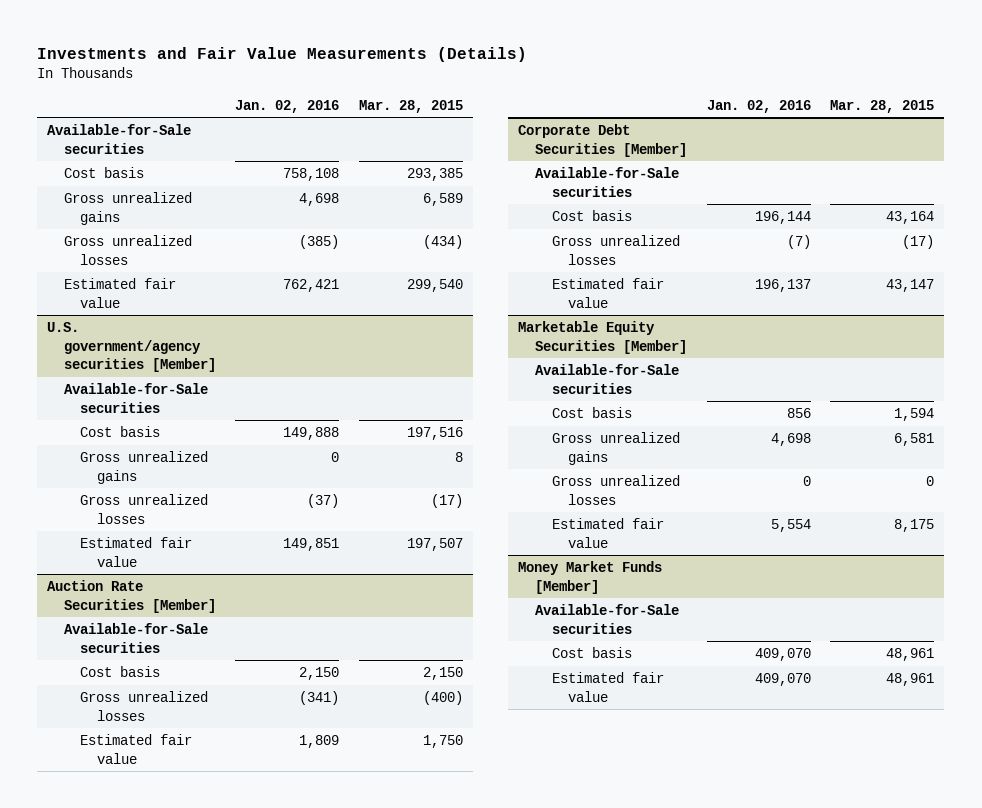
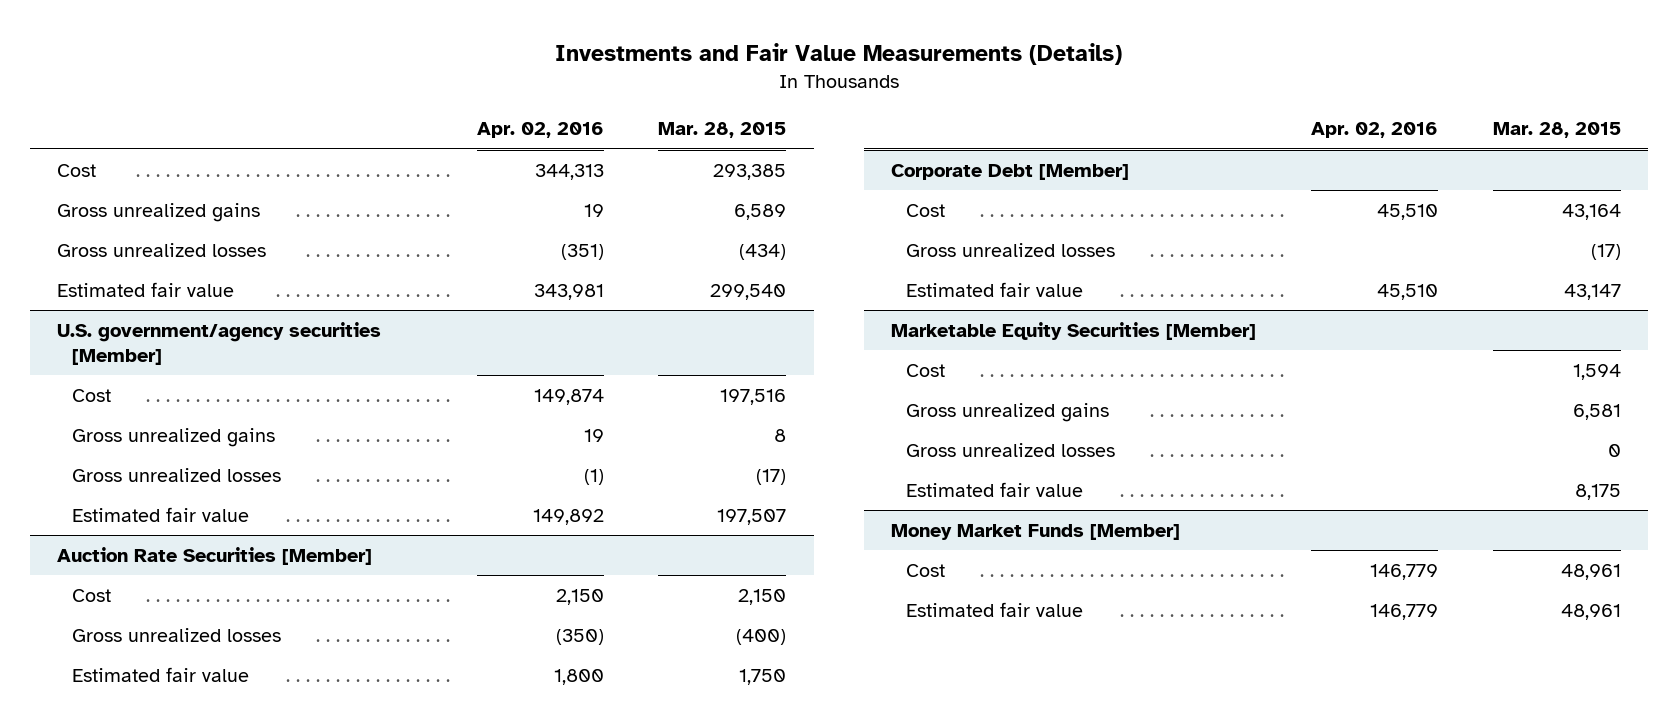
[235,99,340,113] Jan. 02, 2016 -> none
none -> [476,122,604,139] Apr. 02, 2016
[47,124,192,154] Available-for-Sale securities -> none
[63,167,144,179] Cost basis -> [57,164,97,178] Cost
[63,383,208,413] Available-for-Sale securities -> none
[80,426,161,438] Cost basis -> [72,389,112,403] Cost
[63,623,208,653] Available-for-Sale securities -> none
[80,666,161,678] Cost basis -> [72,589,112,603] Cost
[534,167,679,197] Available-for-Sale securities -> none
[518,124,687,157] Corporate Debt Securities [Member] -> [891,164,1130,181] Corporate Debt [Member]
[551,210,632,222] Cost basis -> [906,204,946,218] Cost
[534,364,679,394] Available-for-Sale securities -> none
[551,407,632,419] Cost basis -> [906,364,946,378] Cost
[534,604,679,634] Available-for-Sale securities -> none
[551,647,632,659] Cost basis -> [906,564,946,578] Cost

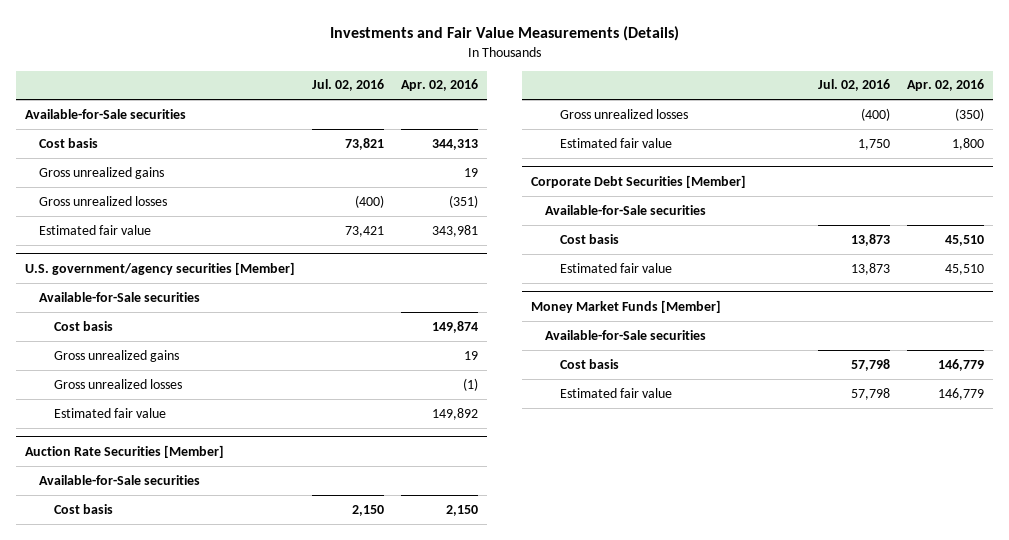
[658,122,787,139] Mar. 28, 2015 -> none
none -> [312,79,385,92] Jul. 02, 2016
none -> [24,108,186,119] Available-for-Sale securities
[57,164,97,178] Cost -> [39,137,99,148] Cost basis
none -> [39,291,201,302] Available-for-Sale securities
[72,389,112,403] Cost -> [53,320,113,331] Cost basis
none -> [39,474,201,485] Available-for-Sale securities
[72,589,112,603] Cost -> [53,503,113,514] Cost basis
[906,243,1116,258] Gross unrealized losses -> none
[891,164,1130,181] Corporate Debt [Member] -> [530,174,746,188] Corporate Debt Securities [Member]
none -> [545,204,707,215] Available-for-Sale securities
[906,204,946,218] Cost -> [559,233,619,244] Cost basis
[891,322,1257,341] Marketable Equity Securities [Member] -> none
[906,364,946,378] Cost -> none
[906,403,1110,423] Gross unrealized gains -> none
[906,443,1116,458] Gross unrealized losses -> none
[906,482,1084,498] Estimated fair value -> none
none -> [545,329,707,340] Available-for-Sale securities
[906,564,946,578] Cost -> [559,358,619,369] Cost basis

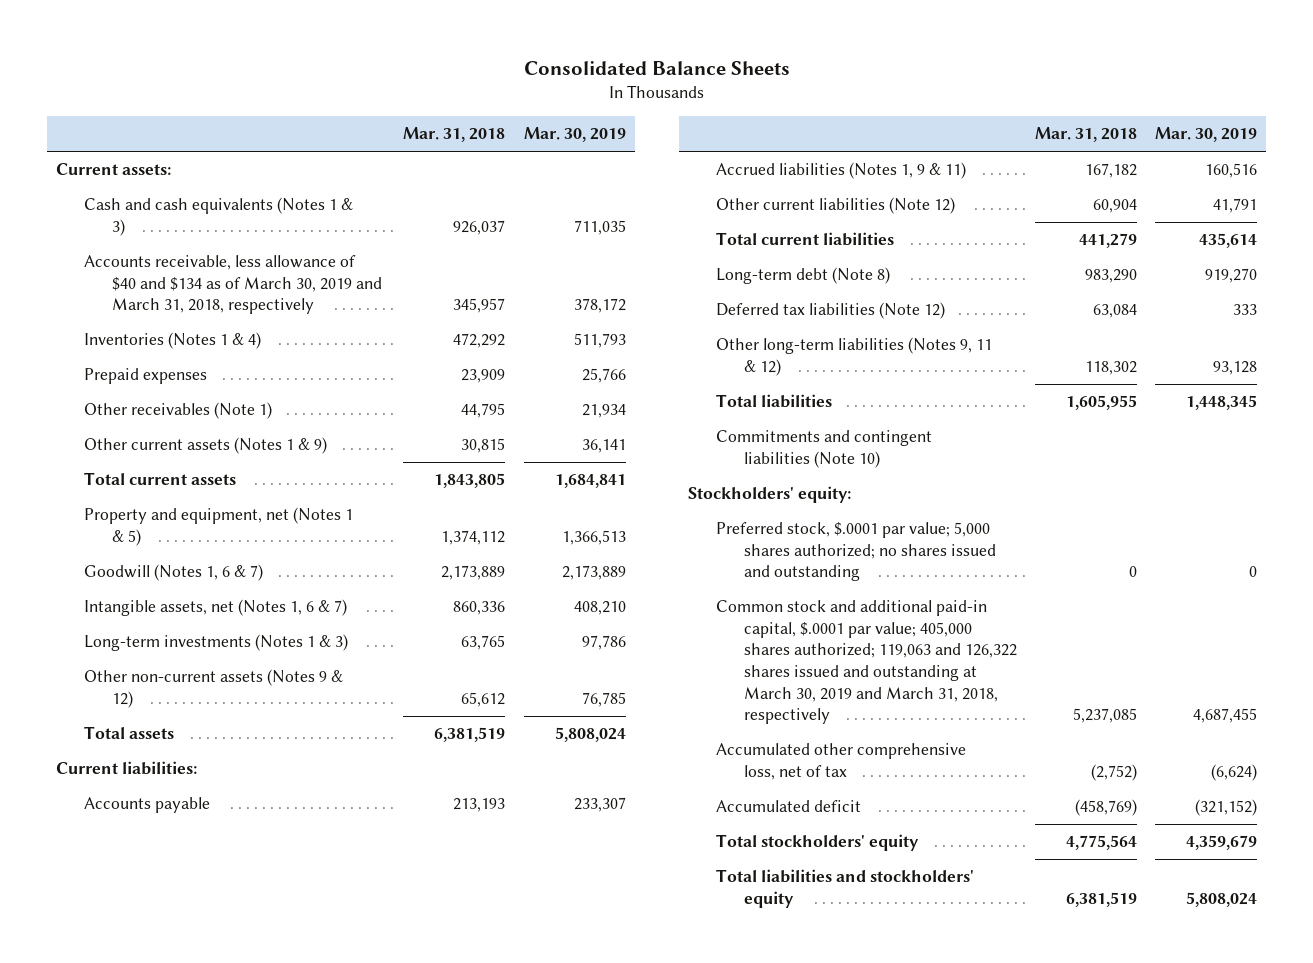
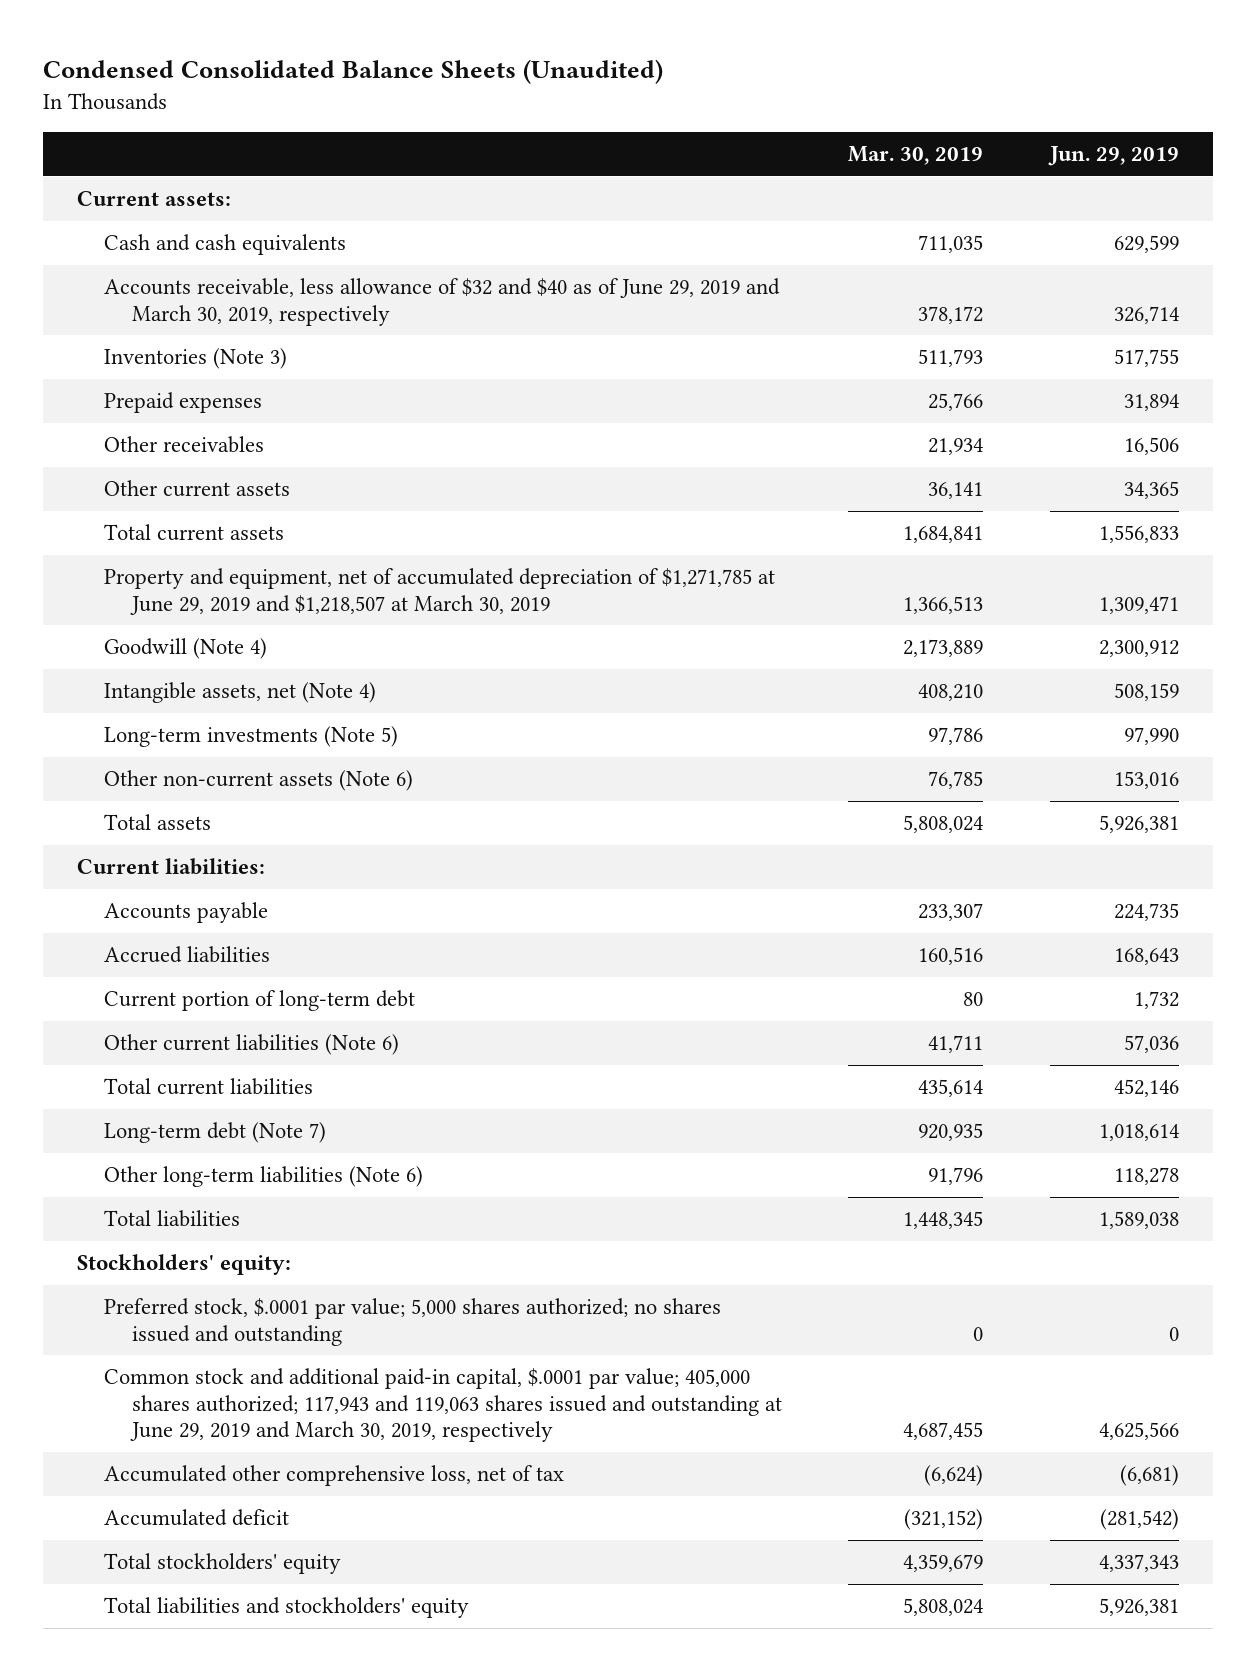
[523,60,790,75] Consolidated Balance Sheets -> [43,59,664,85] Condensed Consolidated Balance Sheets (Unaudited)
[403,127,506,143] Mar. 31, 2018 -> none
none -> [1048,146,1180,167] Jun. 29, 2019
[84,197,354,236] Cash and cash equivalents (Notes 1 & 3) -> [104,234,347,256] Cash and cash equivalents
[84,255,383,315] Accounts receivable, less allowance of $40 and $134 as of March 30, 2019 and March 31, 2018, respectively -> [104,278,781,326] Accounts receivable, less allowance of $32 and $40 as of June 29, 2019 and March 30, 2019, respectively
[84,332,262,350] Inventories (Notes 1 & 4) -> [104,348,288,370] Inventories (Note 3)
[84,402,273,420] Other receivables (Note 1) -> [104,436,265,454] Other receivables
[84,437,328,455] Other current assets (Notes 1 & 9) -> [104,480,291,498] Other current assets
[84,507,354,546] Property and equipment, net (Notes 1 & 5) -> [104,568,776,615] Property and equipment, net of accumulated depreciation of $1,271,785 at June 29, 2019 and $1,218,507 at March 30, 2019
[84,564,264,582] Goodwill (Notes 1, 6 & 7) -> [104,638,268,660] Goodwill (Note 4)
[84,599,348,617] Intangible assets, net (Notes 1, 6 & 7) -> [104,682,377,704] Intangible assets, net (Note 4)
[84,634,349,652] Long-term investments (Notes 1 & 3) -> [104,726,399,748] Long-term investments (Note 5)
[84,669,344,708] Other non-current assets (Notes 9 & 12) -> [104,770,414,792] Other non-current assets (Note 6)
[715,162,966,180] Accrued liabilities (Notes 1, 9 & 11) -> [104,946,271,964] Accrued liabilities
none -> [104,990,416,1012] Current portion of long-term debt
[715,197,955,215] Other current liabilities (Note 12) -> [104,1034,400,1056] Other current liabilities (Note 6)
[1212,198,1257,214] 41,791 -> [928,1035,984,1054] 41,711
[715,302,945,320] Deferred tax liabilities (Note 12) -> none
[715,267,890,285] Long-term debt (Note 8) -> [104,1122,327,1144] Long-term debt (Note 7)
[1204,268,1257,284] 919,270 -> [918,1123,984,1142] 920,935
[715,337,992,376] Other long-term liabilities (Notes 9, 11 & 12) -> [104,1166,424,1188] Other long-term liabilities (Note 6)
[1212,360,1257,375] 93,128 -> [928,1167,984,1186] 91,796
[715,430,932,468] Commitments and contingent liabilities (Note 10) -> none
[715,600,1017,725] Common stock and additional paid-in capital, $.0001 par value; 405,000 shares authorized; 119,063 and 126,322 shares issued and outstanding at March 30, 2019 and March 31, 2018, respectively -> [104,1368,782,1443] Common stock and additional paid-in capital, $.0001 par value; 405,000 shares authorized; 117,943 and 119,063 shares issued and outstanding at June 29, 2019 and March 30, 2019, respectively

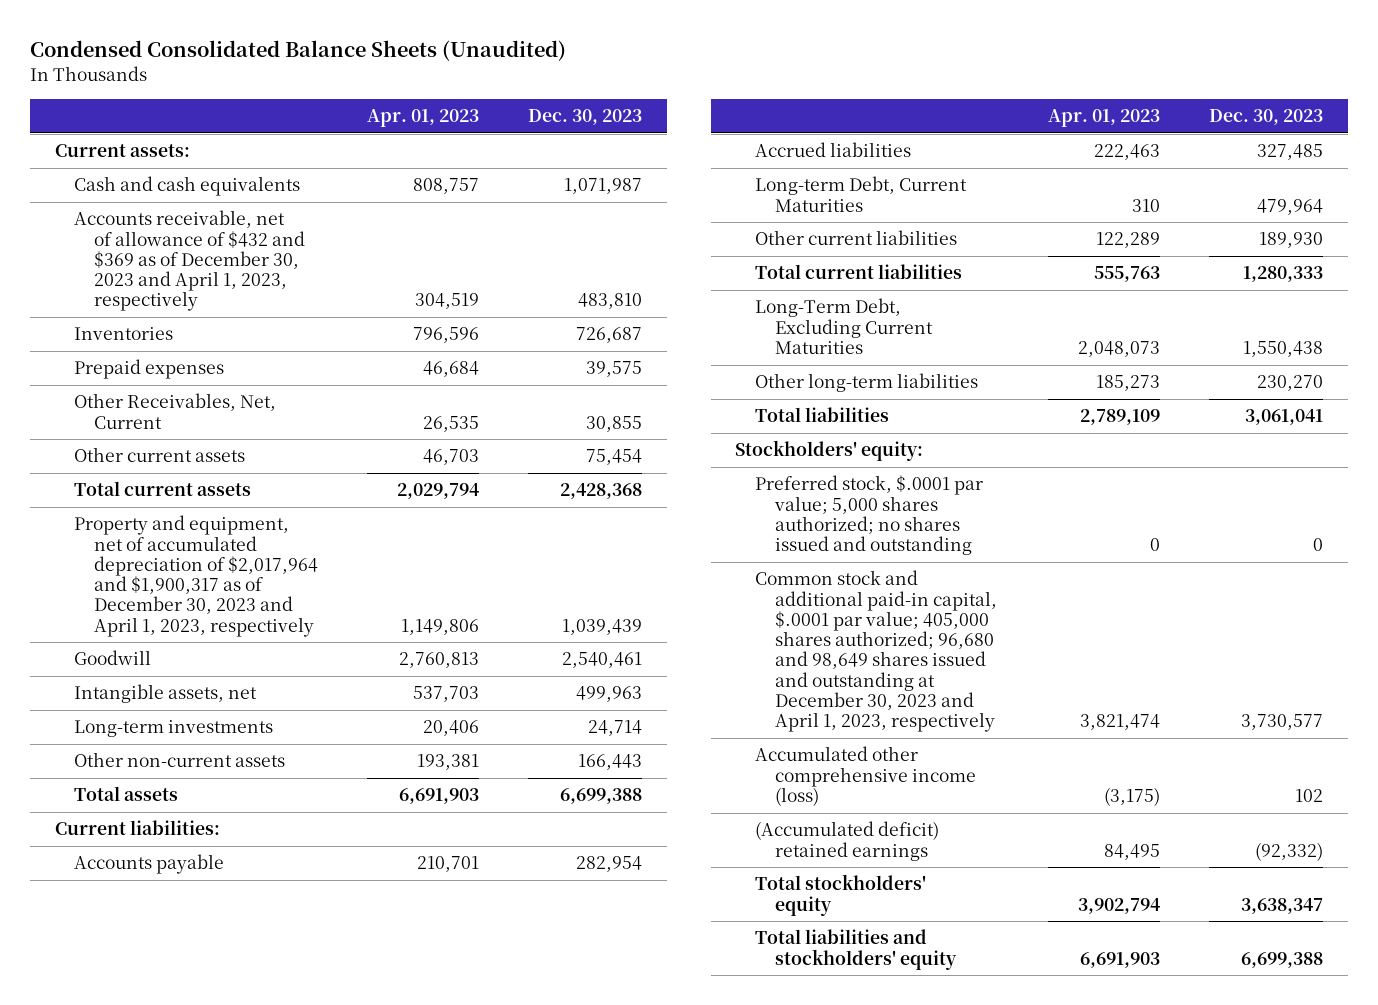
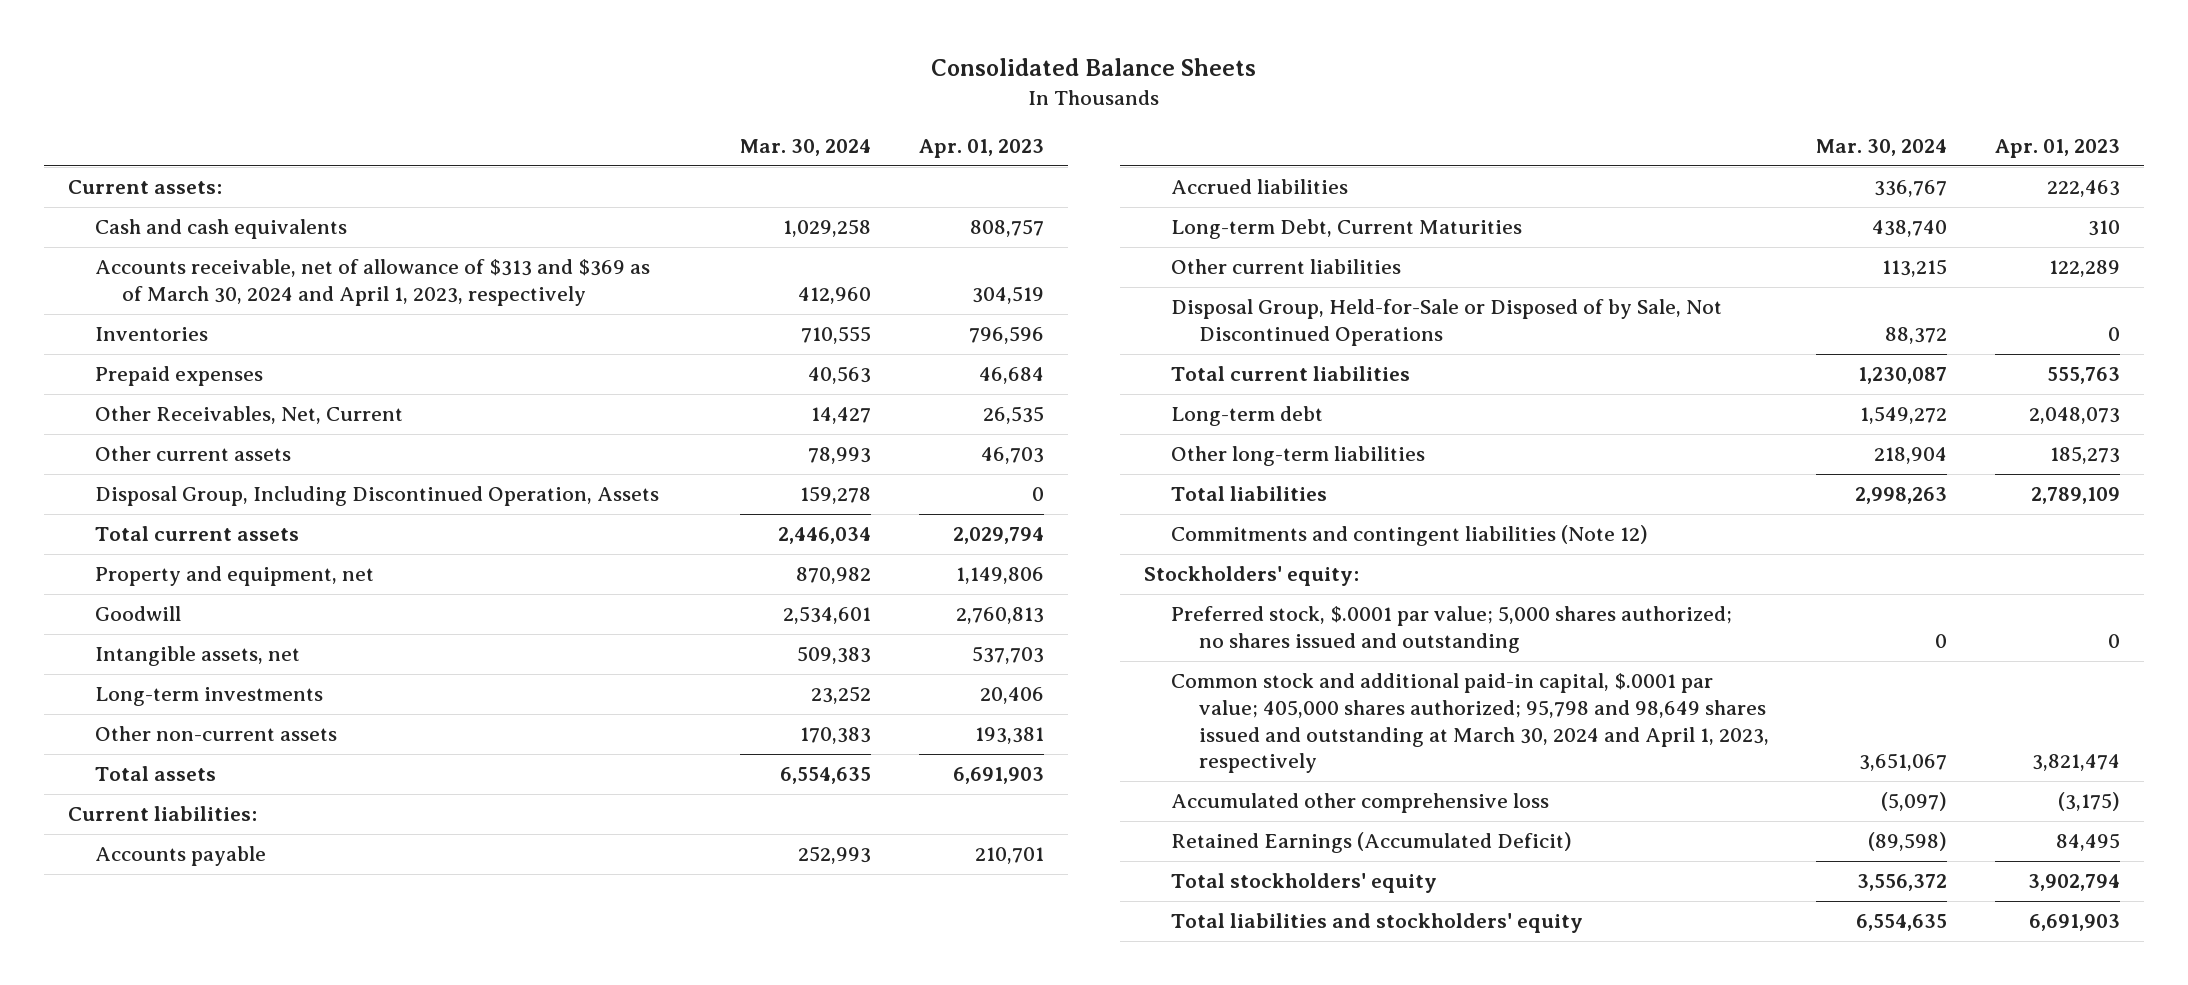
[30,40,567,62] Condensed Consolidated Balance Sheets (Unaudited) -> [931,58,1257,77] Consolidated Balance Sheets
[528,108,643,125] Dec. 30, 2023 -> none
none -> [740,138,872,156] Mar. 30, 2024
[74,210,306,312] Accounts receivable, net of allowance of $432 and $369 as of December 30, 2023 and April 1, 2023, respectively -> [95,259,651,306] Accounts receivable, net of allowance of $313 and $369 as of March 30, 2024 and April 1, 2023, respectively
none -> [95,486,660,507] Disposal Group, Including Discontinued Operation, Assets
[74,515,319,637] Property and equipment, net of accumulated depreciation of $2,017,964 and $1,900,317 as of December 30, 2023 and April 1, 2023, respectively -> [95,566,375,587] Property and equipment, net
none -> [1171,299,1723,346] Disposal Group, Held-for-Sale or Disposed of by Sale, Not Discontinued Operations
[755,298,934,354] Long-Term Debt, Excluding Current Maturities -> [1171,406,1324,427] Long-term debt
none -> [1171,525,1649,547] Commitments and contingent liabilities (Note 12)
[755,570,998,733] Common stock and additional paid-in capital, $.0001 par value; 405,000 shares authorized; 96,680 and 98,649 shares issued and outstanding at December 30, 2023 and April 1, 2023, respectively -> [1171,673,1769,774] Common stock and additional paid-in capital, $.0001 par value; 405,000 shares authorized; 95,798 and 98,649 shares issued and outstanding at March 30, 2024 and April 1, 2023, respectively
[755,746,977,806] Accumulated other comprehensive income (loss) -> [1171,793,1550,814] Accumulated other comprehensive loss
[755,821,940,861] (Accumulated deficit) retained earnings -> [1171,832,1573,854] Retained Earnings (Accumulated Deficit)

